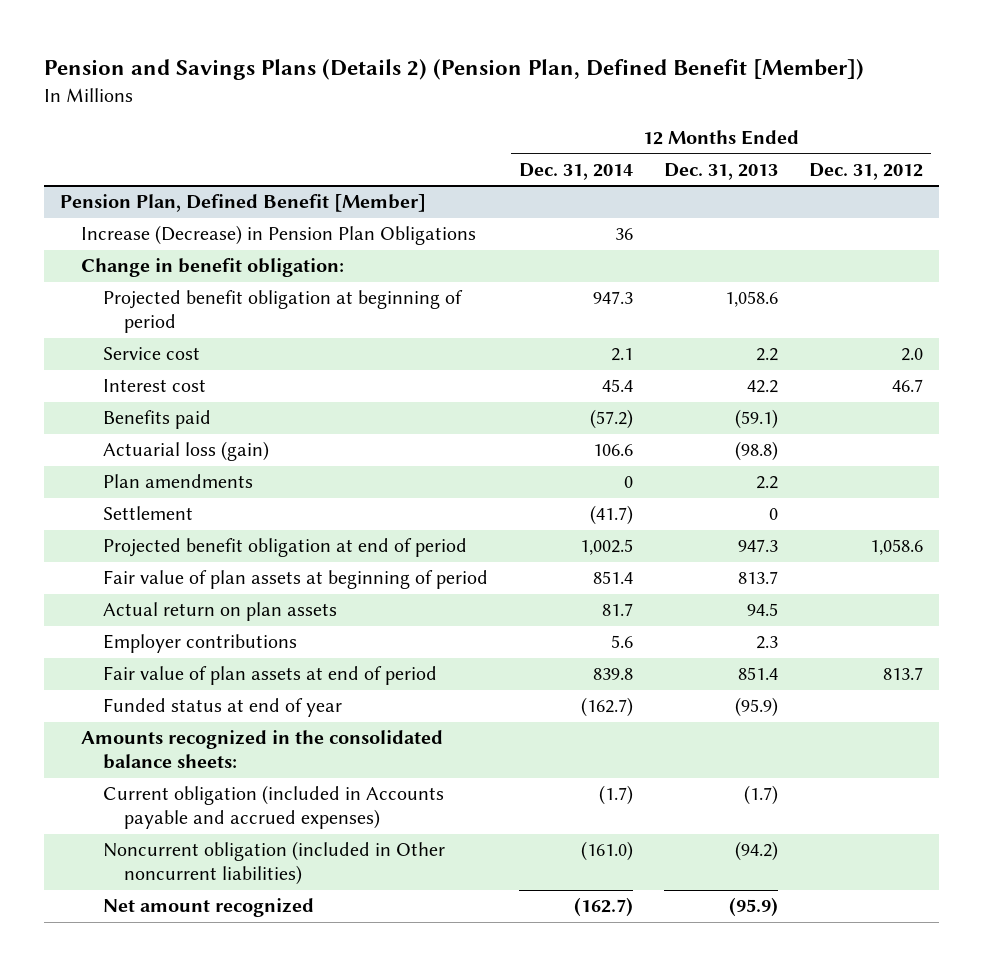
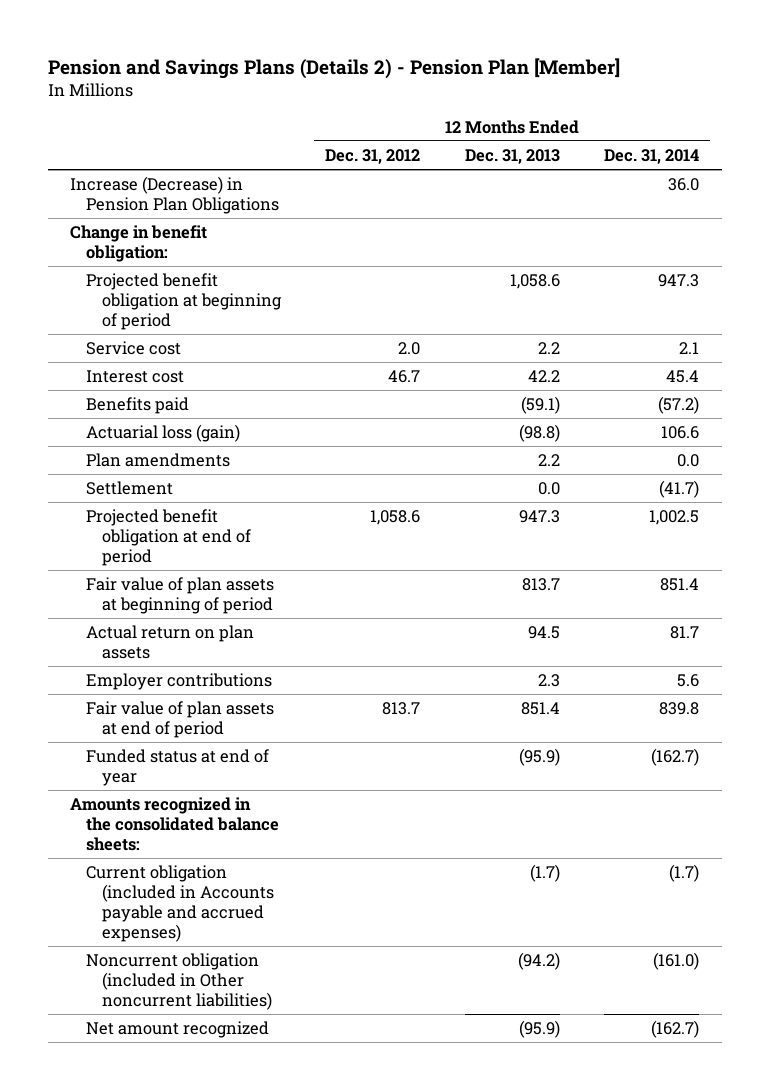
[44,59,865,81] Pension and Savings Plans (Details 2) (Pension Plan, Defined Benefit [Member]) -> [47,57,620,79] Pension and Savings Plans (Details 2) - Pension Plan [Member]
[60,194,427,213] Pension Plan, Defined Benefit [Member] -> none
[614,228,633,241] 36 -> [668,178,700,192] 36.0
[623,476,633,489] 0 -> [677,454,700,468] 0.0
[768,508,778,521] 0 -> [537,482,560,496] 0.0

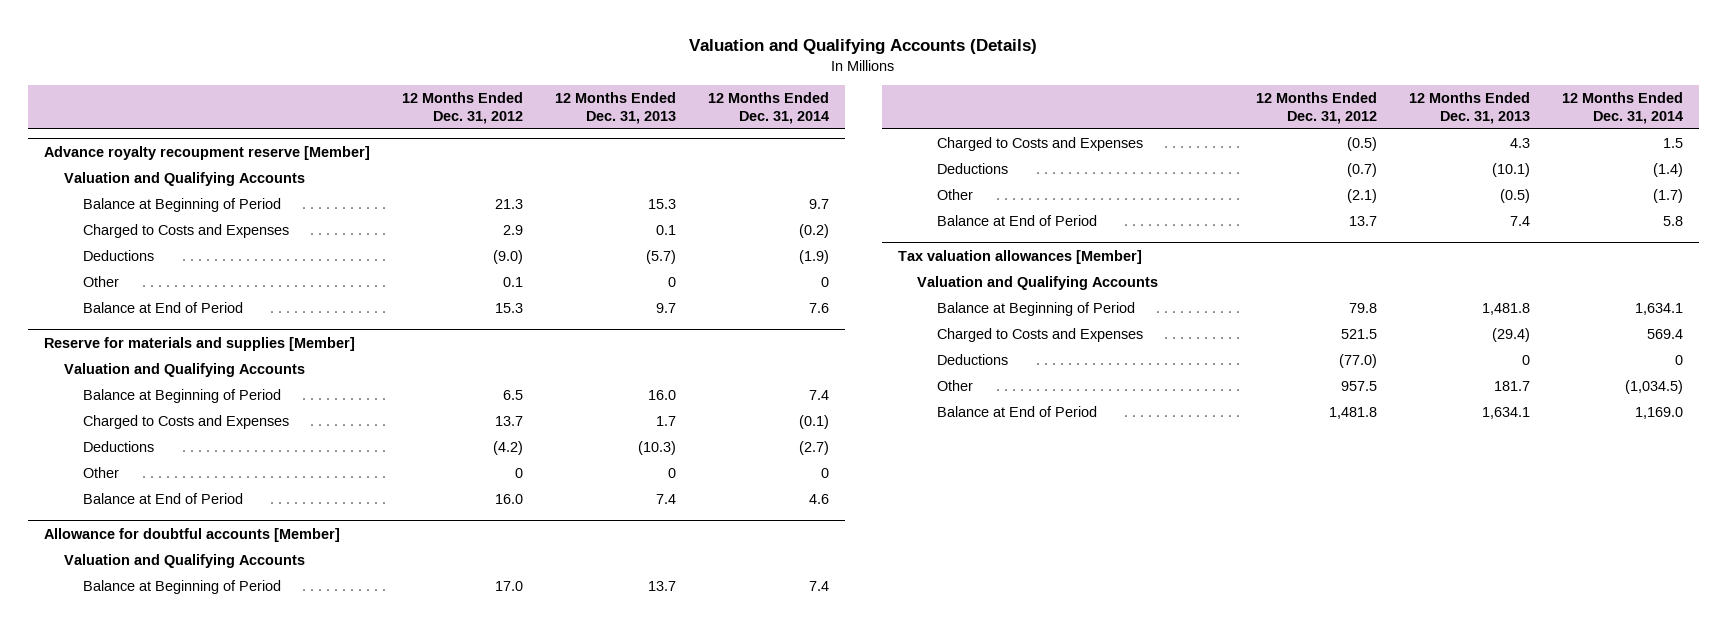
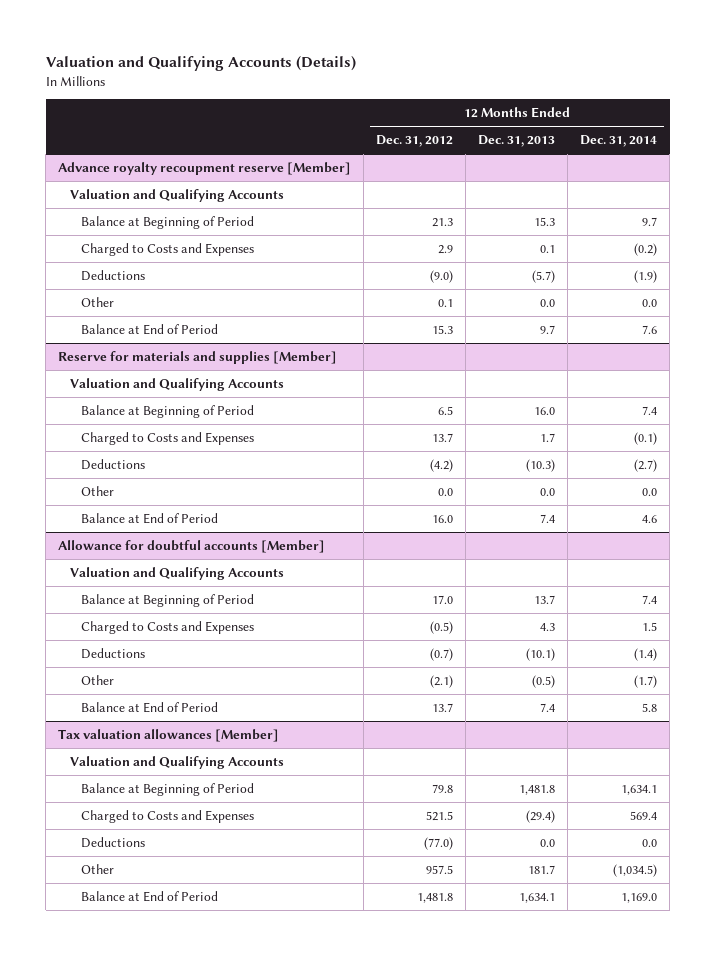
[667,276,676,287] 0 -> [540,298,556,307] 0.0
[820,276,829,287] 0 -> [642,298,658,307] 0.0
[514,467,523,478] 0 -> [438,487,454,496] 0.0
[667,467,676,478] 0 -> [540,487,556,496] 0.0
[820,467,829,478] 0 -> [642,487,658,496] 0.0
[1521,354,1530,365] 0 -> [540,838,556,847] 0.0
[1674,354,1683,365] 0 -> [642,838,658,847] 0.0

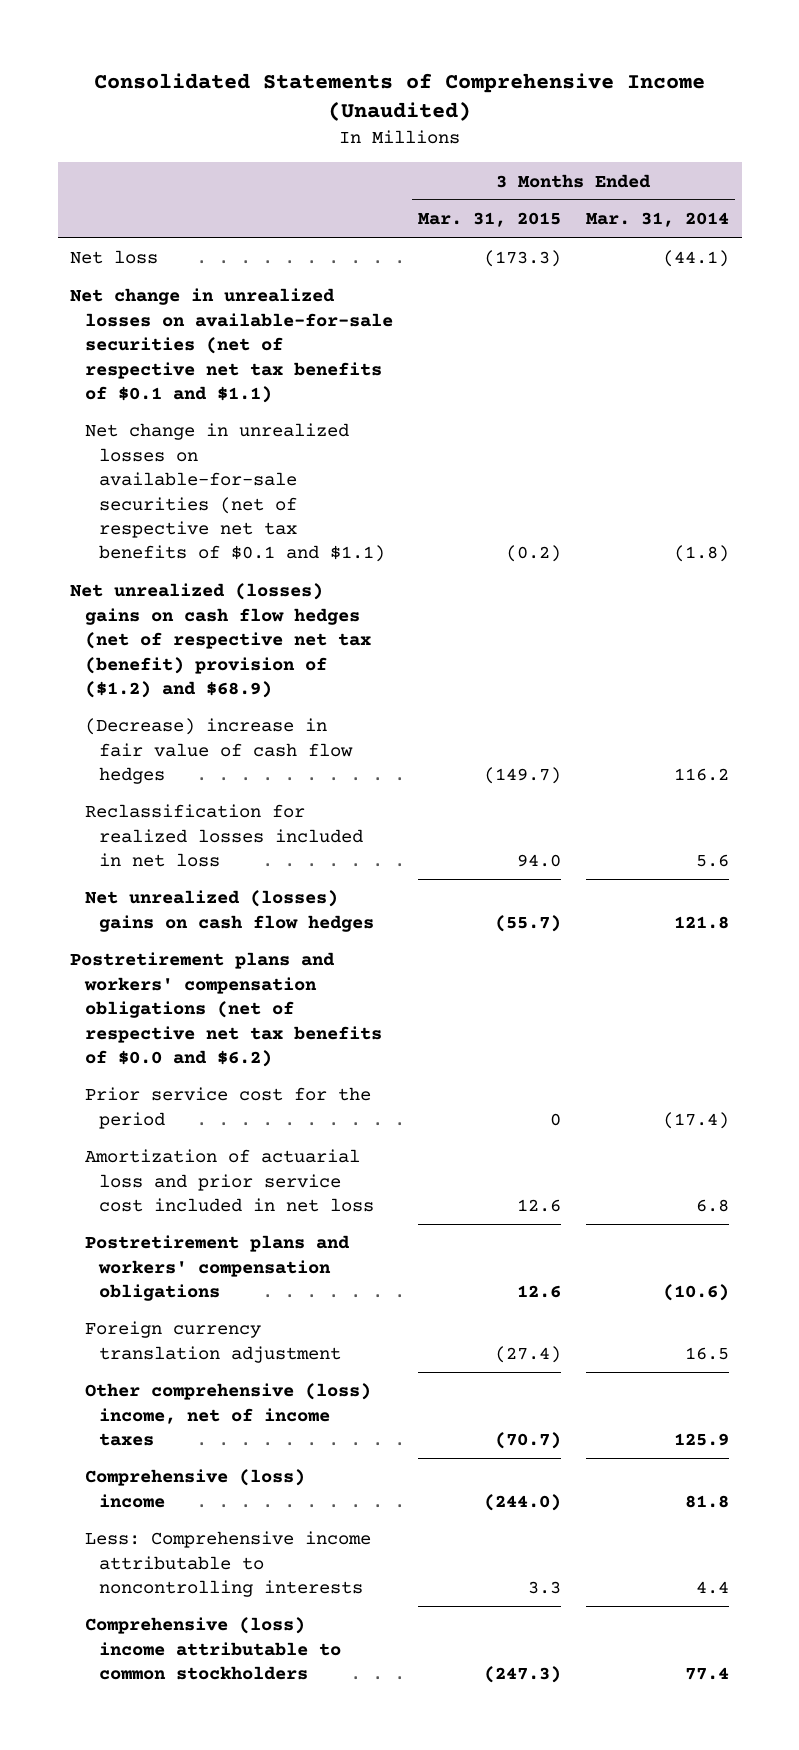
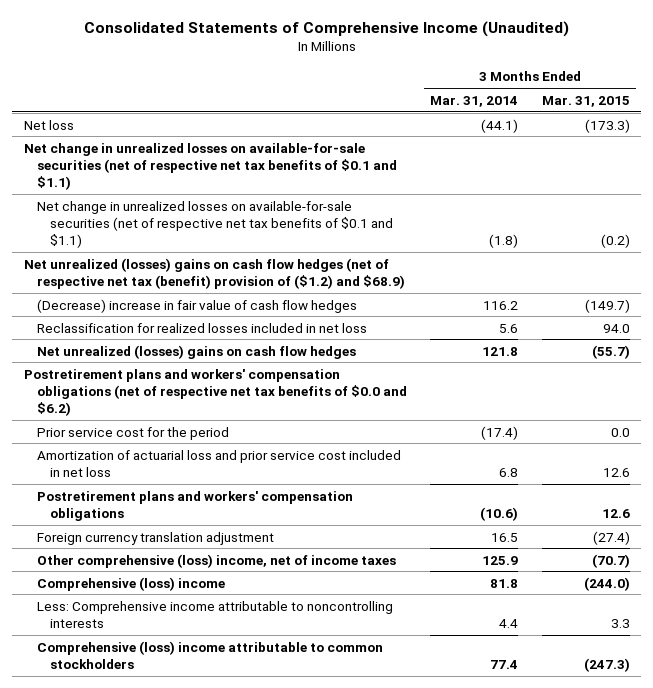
[549,1112,561,1126] 0 -> [610,427,630,437] 0.0

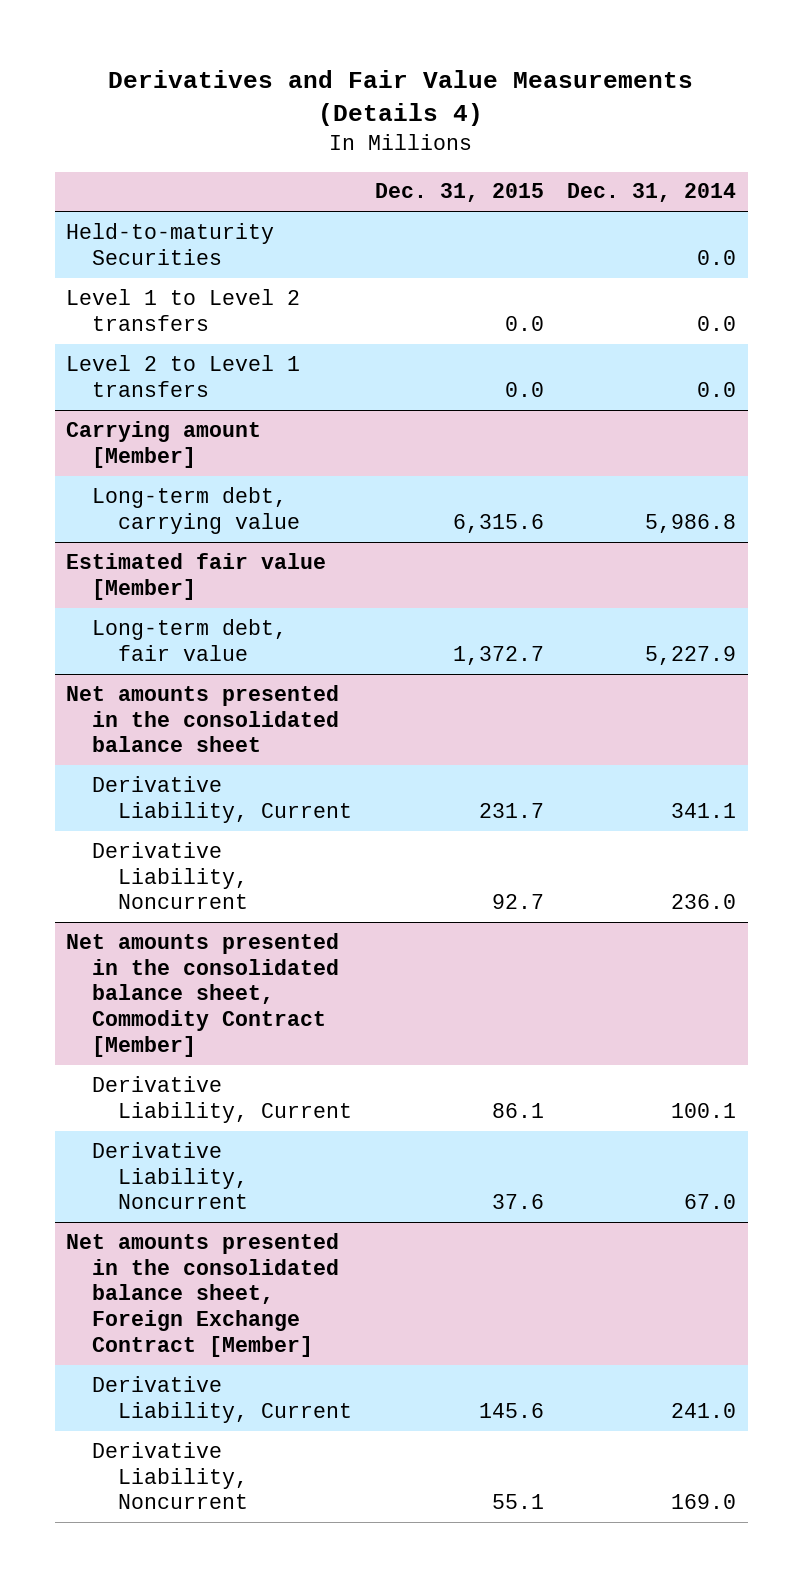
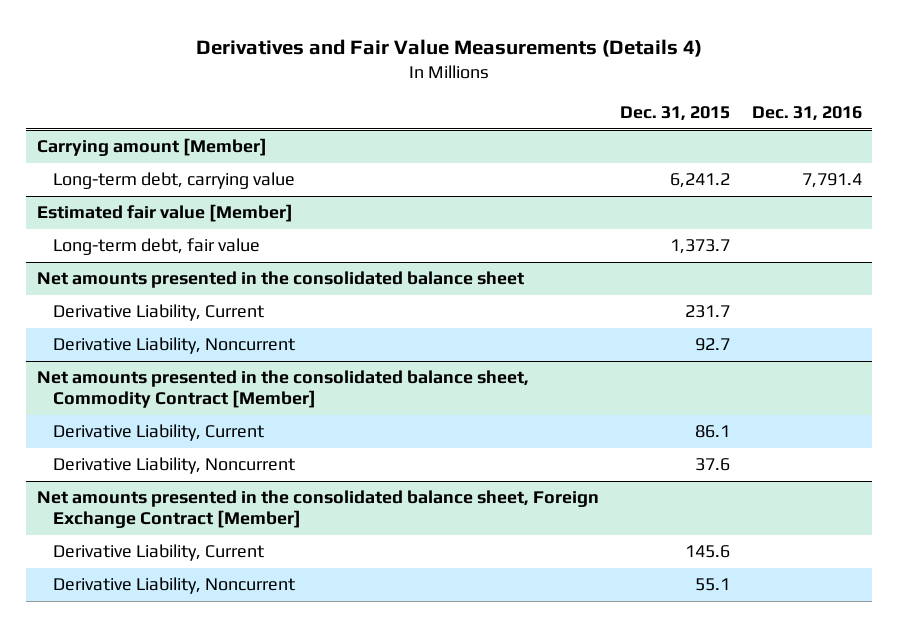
[567,183,737,203] Dec. 31, 2014 -> none
none -> [751,106,862,122] Dec. 31, 2016
[66,222,275,265] Held-to-maturity Securities -> none
[66,288,301,331] Level 1 to Level 2 transfers -> none
[66,354,301,397] Level 2 to Level 1 transfers -> none
[453,513,545,533] 6,315.6 -> [670,173,731,189] 6,241.2
[453,645,545,665] 1,372.7 -> [670,239,731,255] 1,373.7

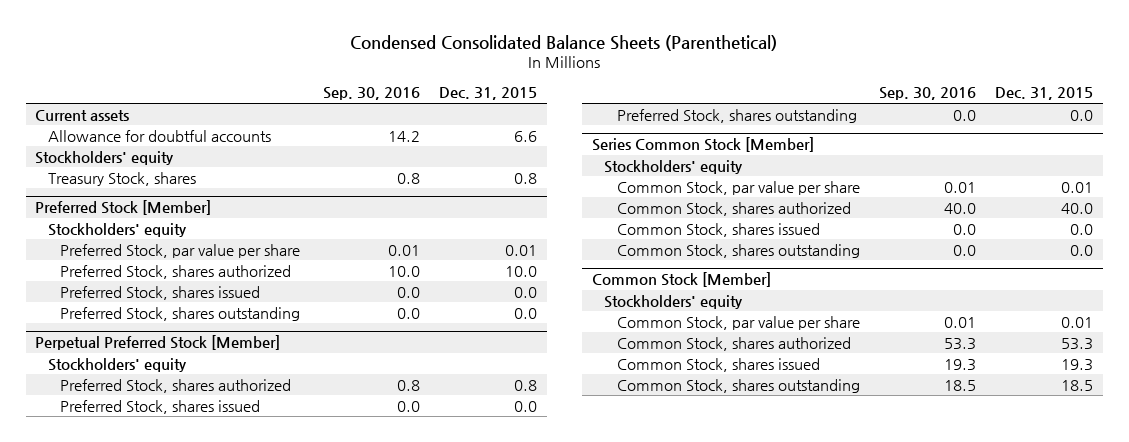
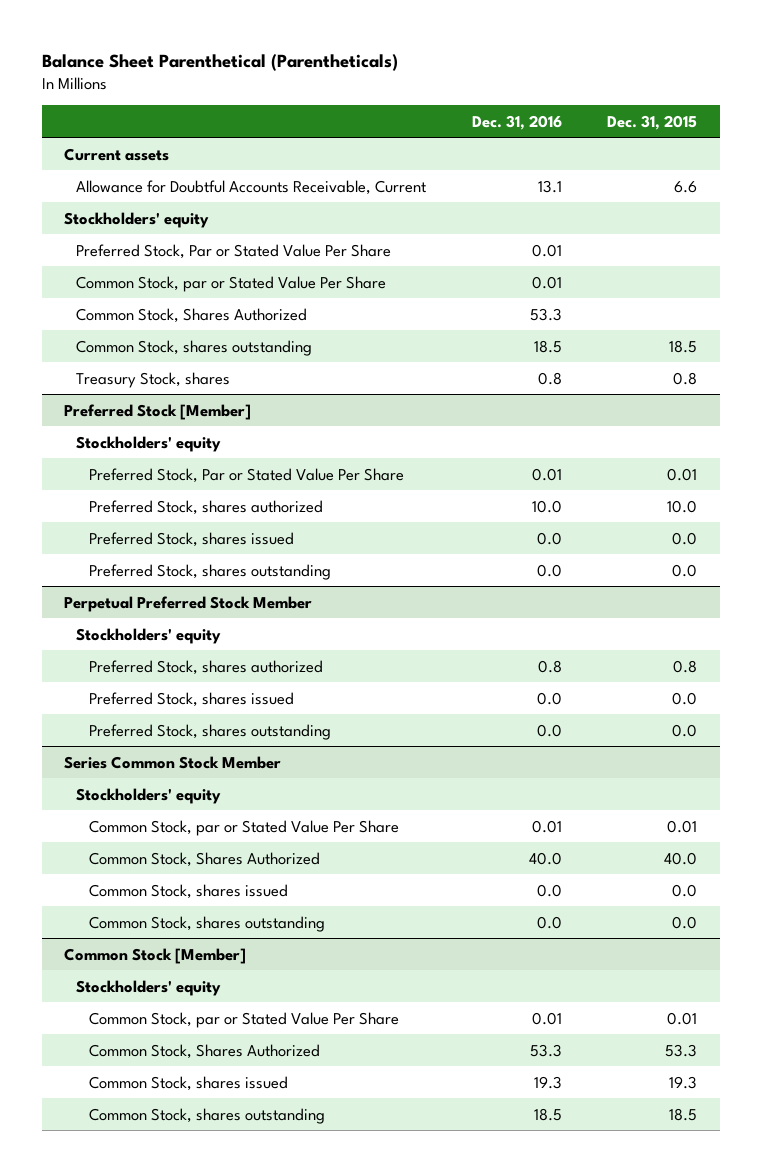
[350,35,778,52] Condensed Consolidated Balance Sheets (Parenthetical) -> [41,53,398,71] Balance Sheet Parenthetical (Parentheticals)
[322,87,420,101] Sep. 30, 2016 -> none
none -> [471,114,562,130] Dec. 31, 2016
[47,129,271,142] Allowance for doubtful accounts -> [76,179,427,195] Allowance for Doubtful Accounts Receivable, Current
none -> [76,243,392,259] Preferred Stock, Par or Stated Value Per Share
none -> [76,275,387,292] Common Stock, par or Stated Value Per Share
none -> [76,307,308,323] Common Stock, Shares Authorized
none -> [76,339,313,356] Common Stock, shares outstanding
[60,243,301,258] Preferred Stock, par value per share -> [88,467,404,483] Preferred Stock, Par or Stated Value Per Share
[35,335,281,351] Perpetual Preferred Stock [Member] -> [64,595,313,612] Perpetual Preferred Stock Member
[591,137,814,153] Series Common Stock [Member] -> [64,755,282,769] Series Common Stock Member
[616,180,860,195] Common Stock, par value per share -> [88,819,399,836] Common Stock, par or Stated Value Per Share
[616,201,851,216] Common Stock, shares authorized -> [88,851,320,867] Common Stock, Shares Authorized
[616,315,860,330] Common Stock, par value per share -> [88,1011,399,1028] Common Stock, par or Stated Value Per Share
[616,336,851,351] Common Stock, shares authorized -> [88,1043,320,1059] Common Stock, Shares Authorized

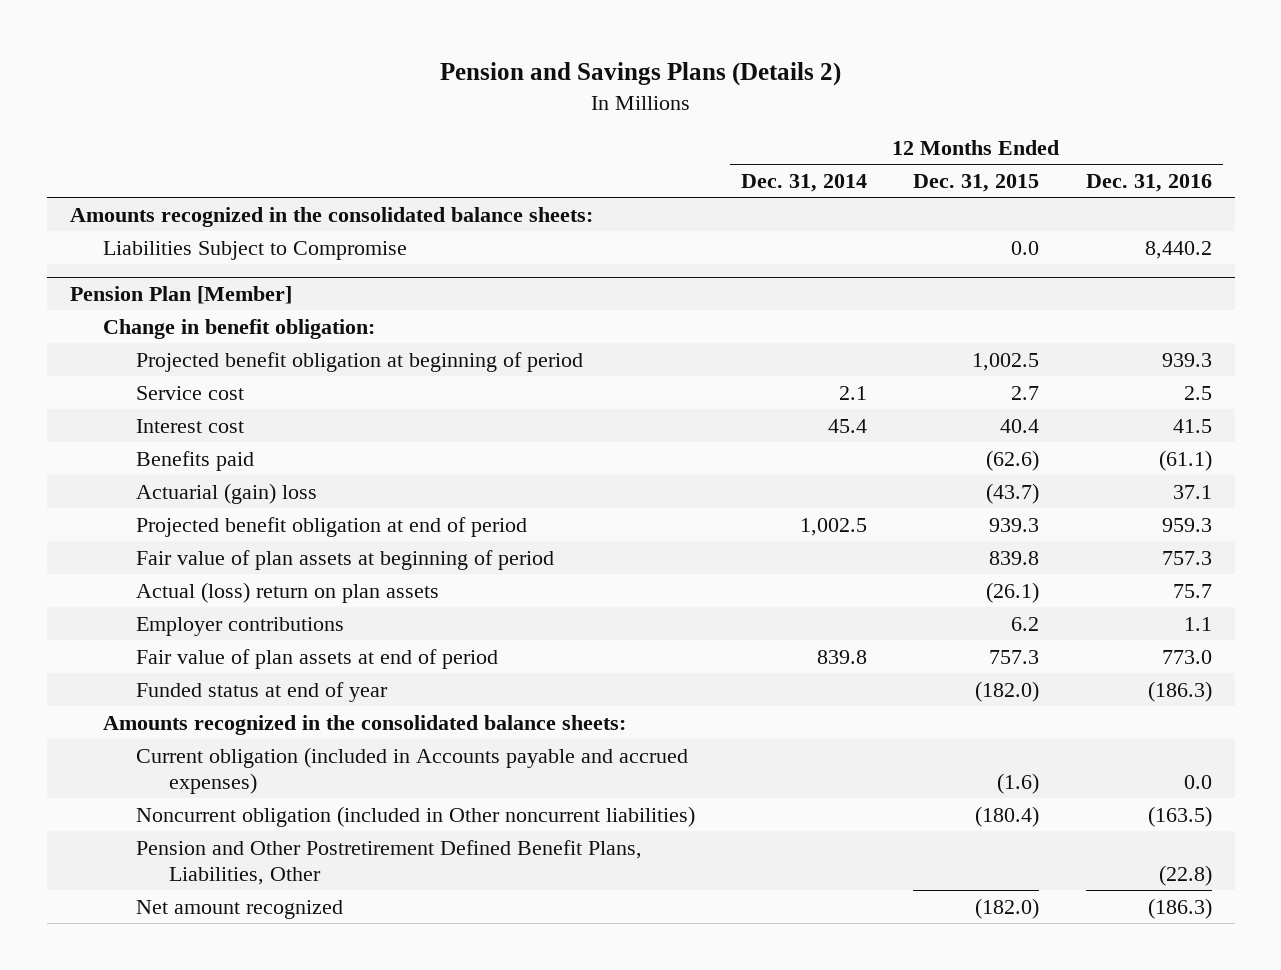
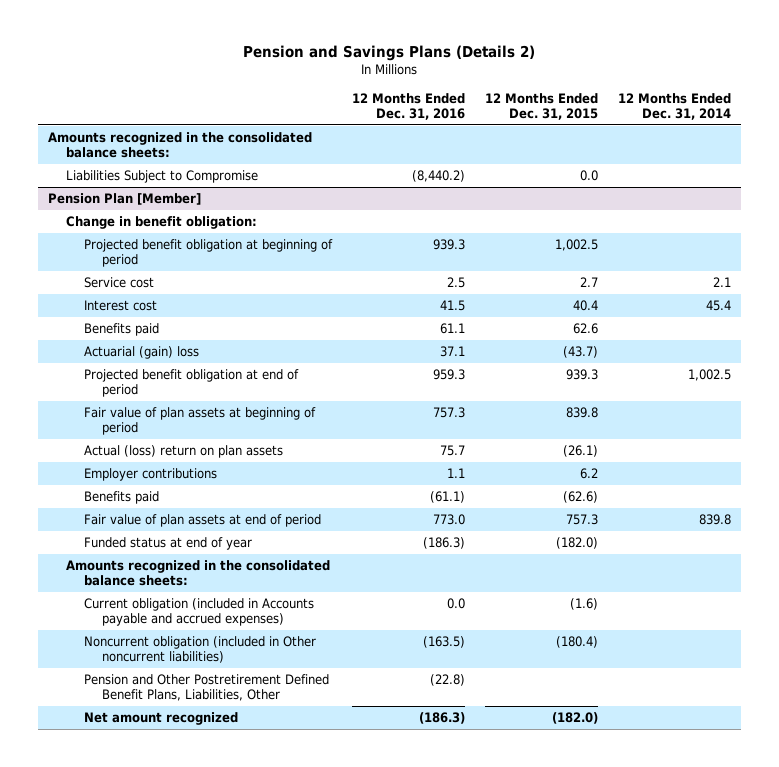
[1144,240,1212,259] 8,440.2 -> [412,169,466,182] (8,440.2)
none -> [84,322,160,336] Benefits paid
[135,450,254,471] Benefits paid -> [84,490,160,504] Benefits paid

